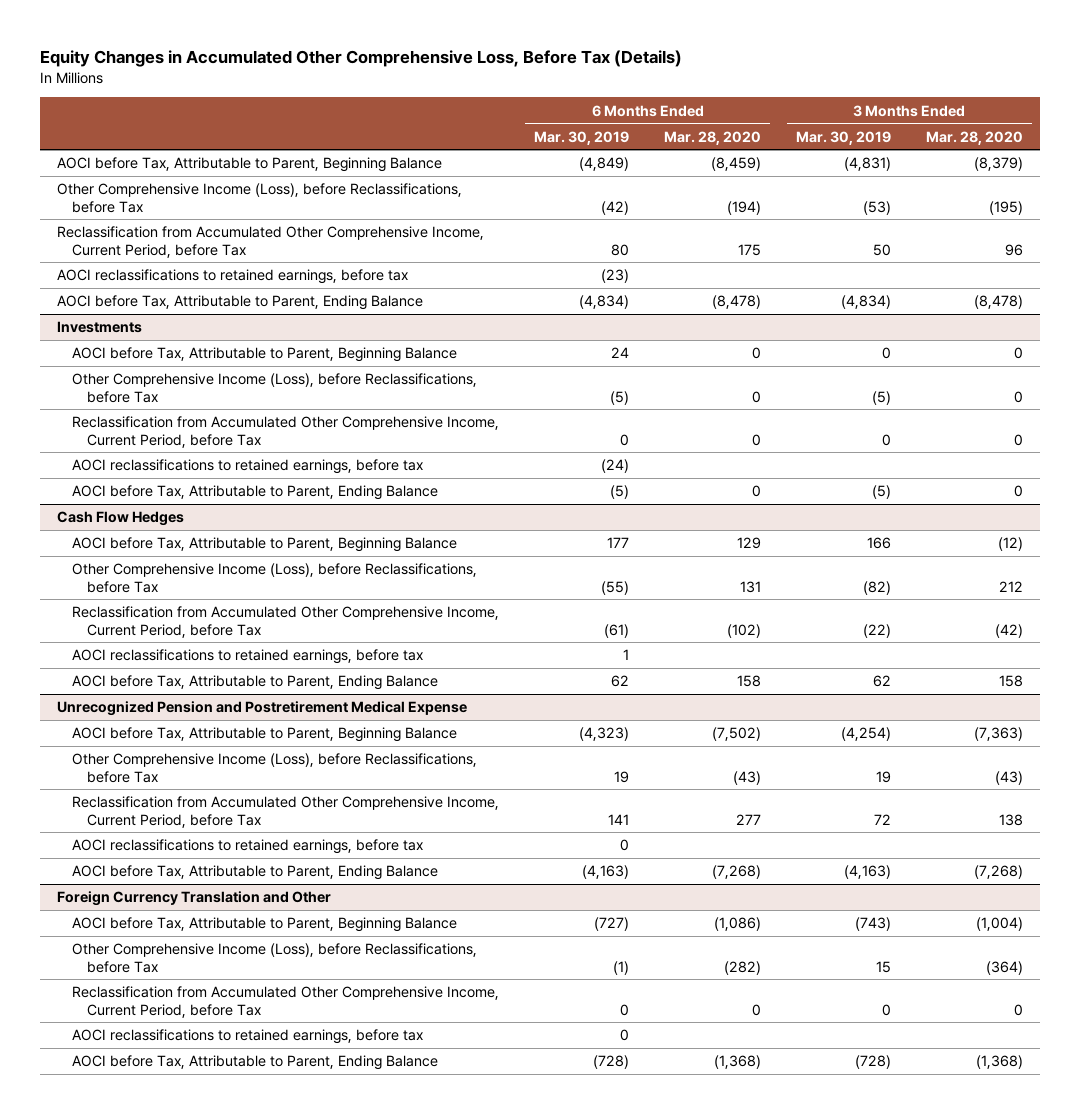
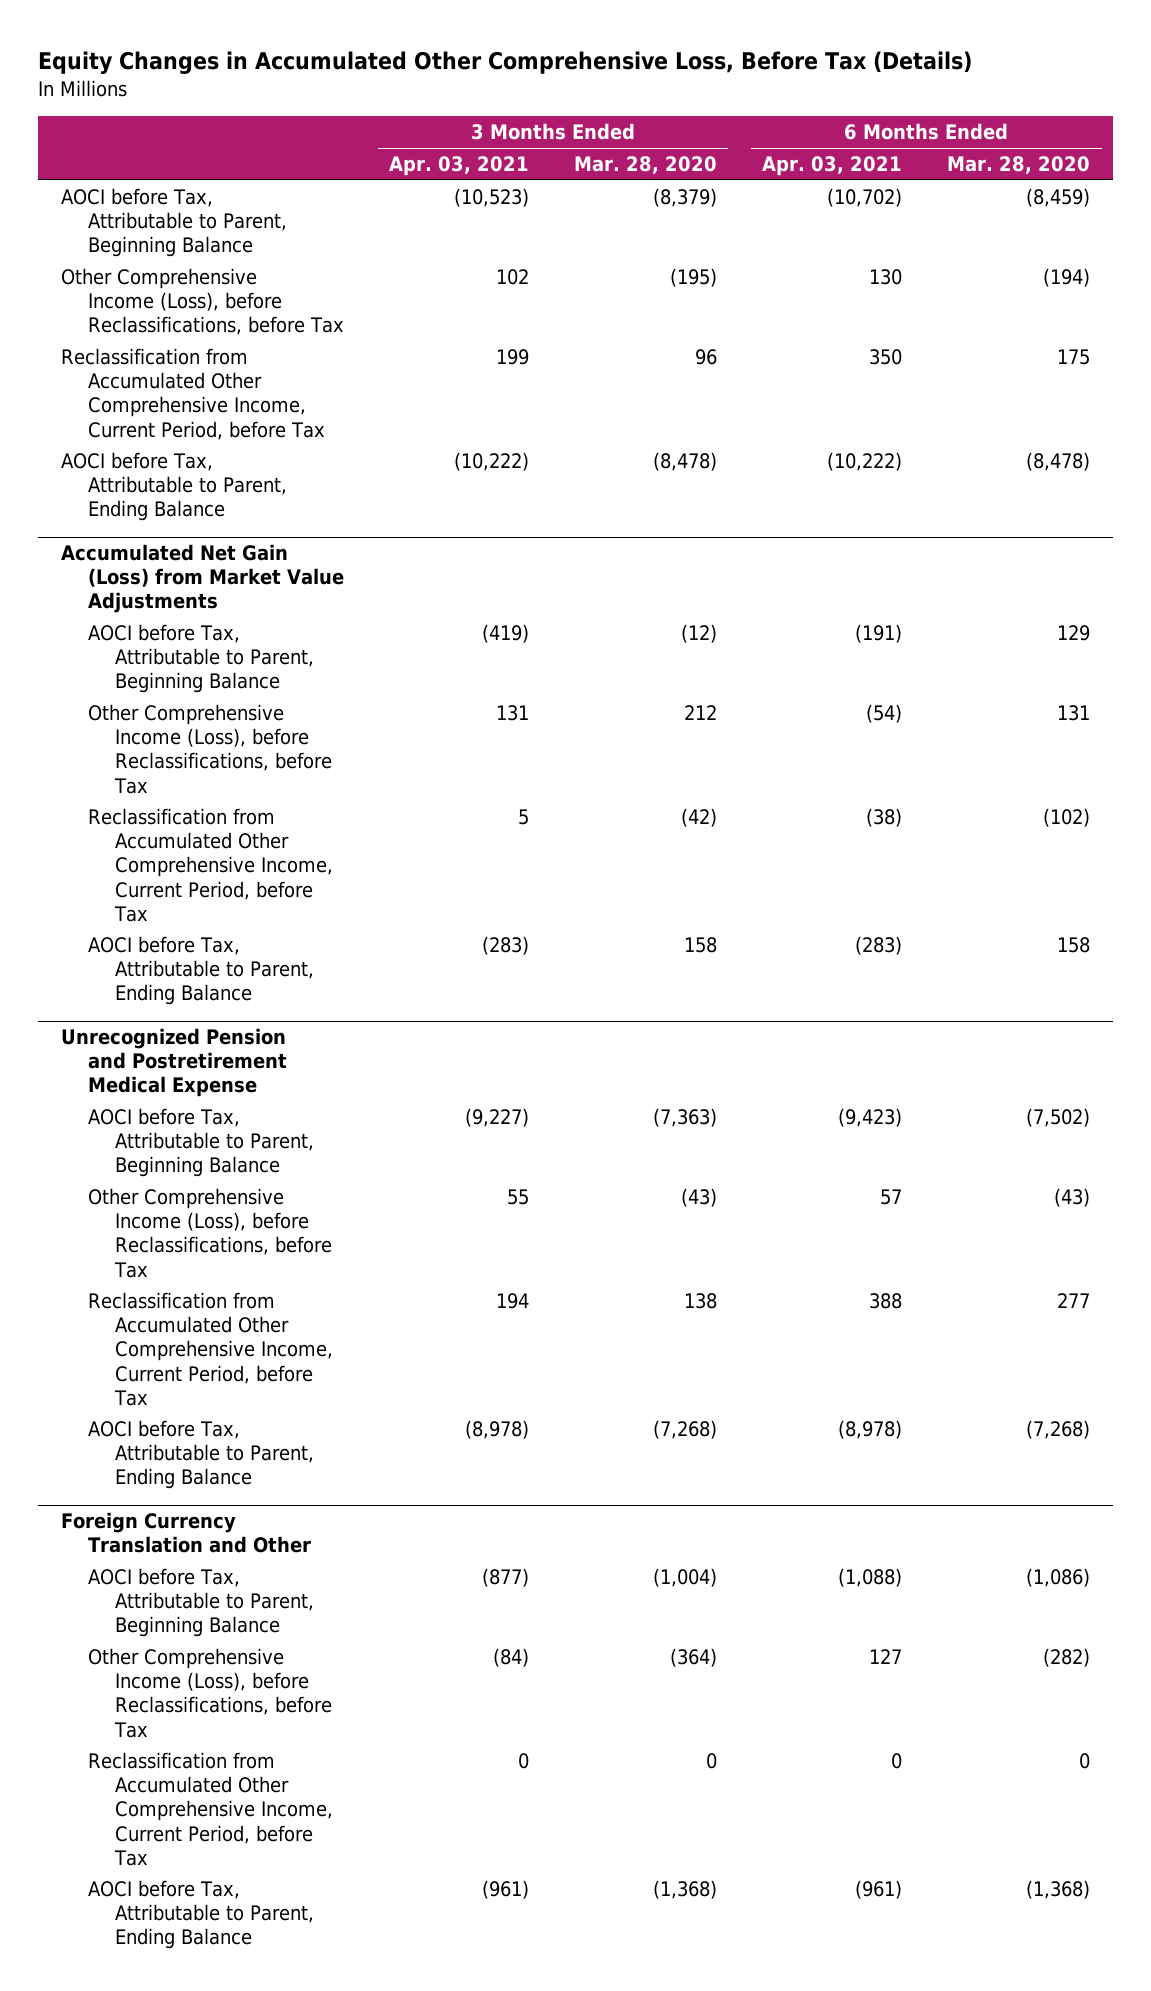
[534,130,630,145] Mar. 30, 2019 -> none
[795,130,891,145] Mar. 30, 2019 -> none
none -> [389,156,530,177] Apr. 03, 2021
none -> [762,156,903,177] Apr. 03, 2021
[57,269,409,285] AOCI reclassifications to retained earnings, before tax -> none
[57,321,143,334] Investments -> none
[72,347,458,363] AOCI before Tax, Attributable to Parent, Beginning Balance -> none
[72,373,478,403] Other Comprehensive Income (Loss), before Reclassifications, before Tax -> none
[72,416,500,448] Reclassification from Accumulated Other Comprehensive Income, Current Period, before Tax -> none
[72,459,424,475] AOCI reclassifications to retained earnings, before tax -> none
[72,485,439,501] AOCI before Tax, Attributable to Parent, Ending Balance -> none
[57,511,185,527] Cash Flow Hedges -> none
none -> [60,544,345,614] Accumulated Net Gain (Loss) from Market Value Adjustments
[72,649,424,665] AOCI reclassifications to retained earnings, before tax -> none
[72,839,424,855] AOCI reclassifications to retained earnings, before tax -> none
[72,1029,424,1045] AOCI reclassifications to retained earnings, before tax -> none

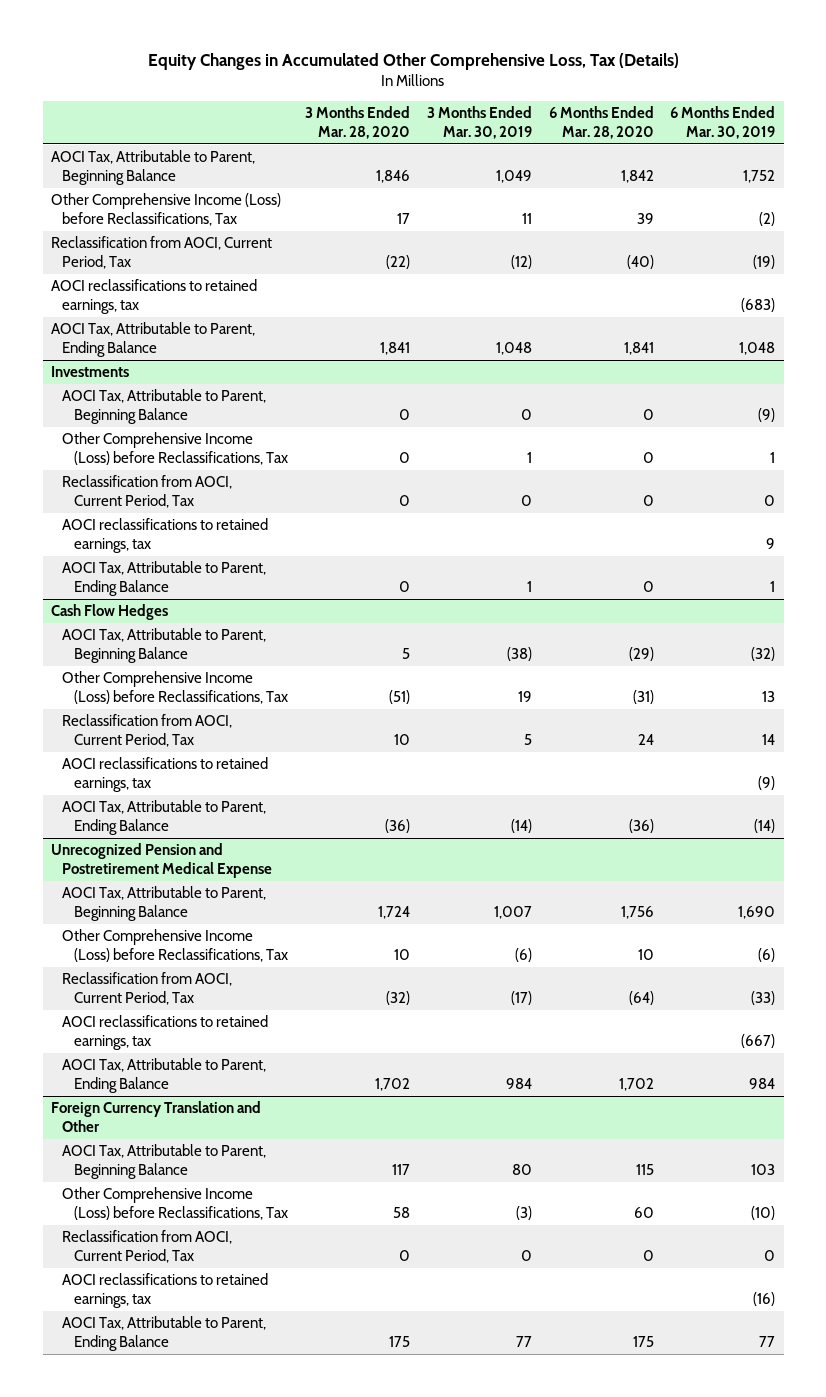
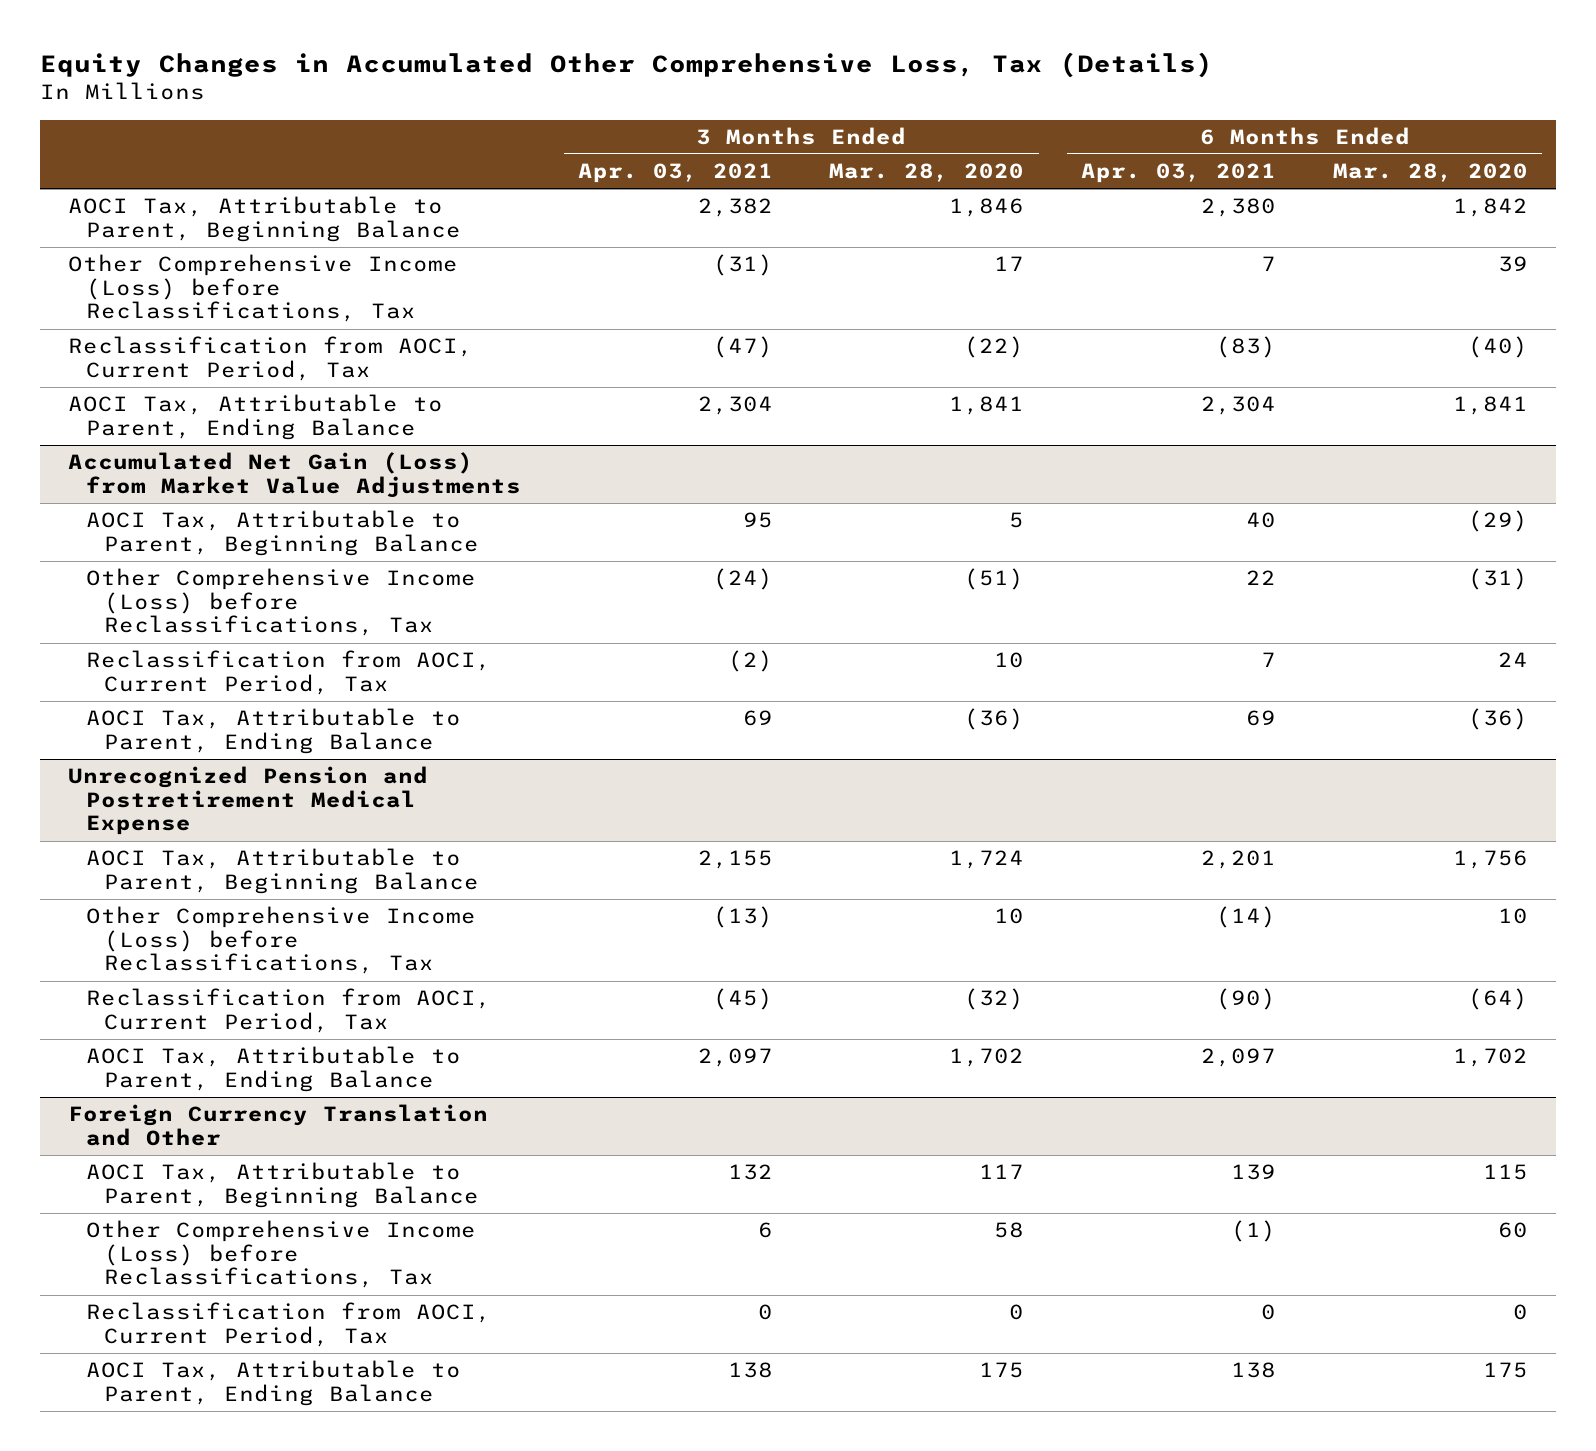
[426,106,532,139] 3 Months Ended Mar. 30, 2019 -> none
[670,106,776,139] 6 Months Ended Mar. 30, 2019 -> none
none -> [577,163,773,184] Apr. 03, 2021
none -> [1081,163,1277,184] Apr. 03, 2021
[51,279,258,314] AOCI reclassifications to retained earnings, tax -> none
[51,366,130,378] Investments -> none
[62,389,267,424] AOCI Tax, Attributable to Parent, Beginning Balance -> none
[62,432,288,465] Other Comprehensive Income (Loss) before Reclassifications, Tax -> none
[62,475,233,508] Reclassification from AOCI, Current Period, Tax -> none
[62,518,269,553] AOCI reclassifications to retained earnings, tax -> none
[62,561,267,596] AOCI Tax, Attributable to Parent, Ending Balance -> none
[51,604,169,621] Cash Flow Hedges -> none
none -> [68,452,522,498] Accumulated Net Gain (Loss) from Market Value Adjustments
[62,757,269,792] AOCI reclassifications to retained earnings, tax -> none
[62,1015,269,1050] AOCI reclassifications to retained earnings, tax -> none
[62,1273,269,1308] AOCI reclassifications to retained earnings, tax -> none

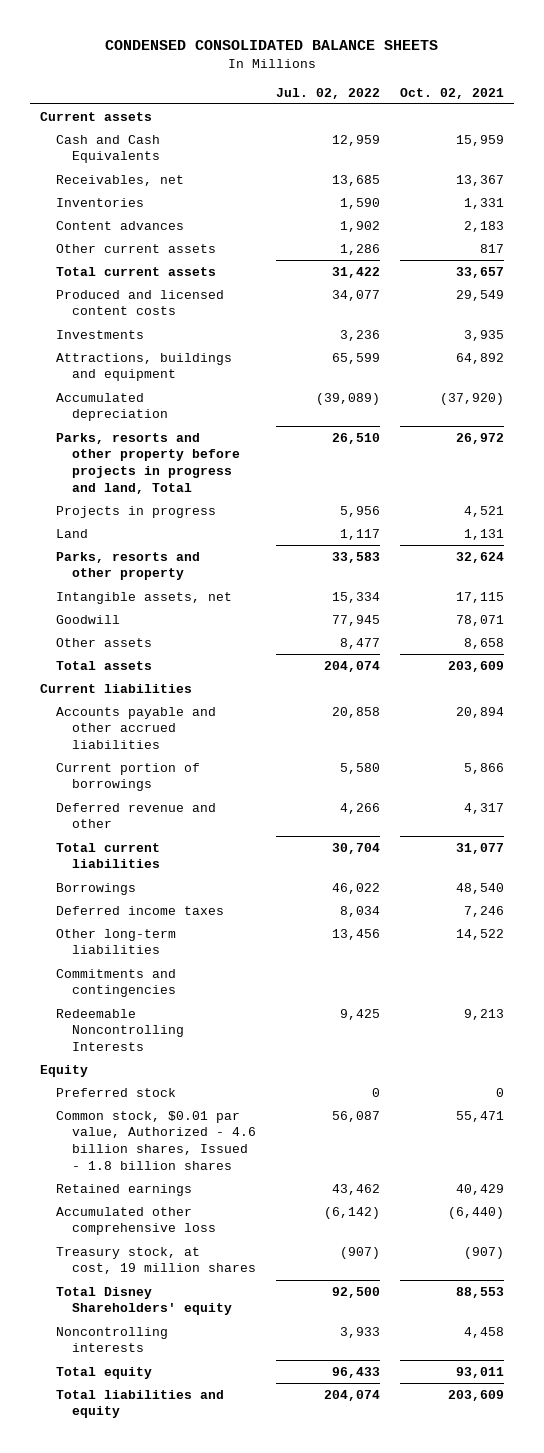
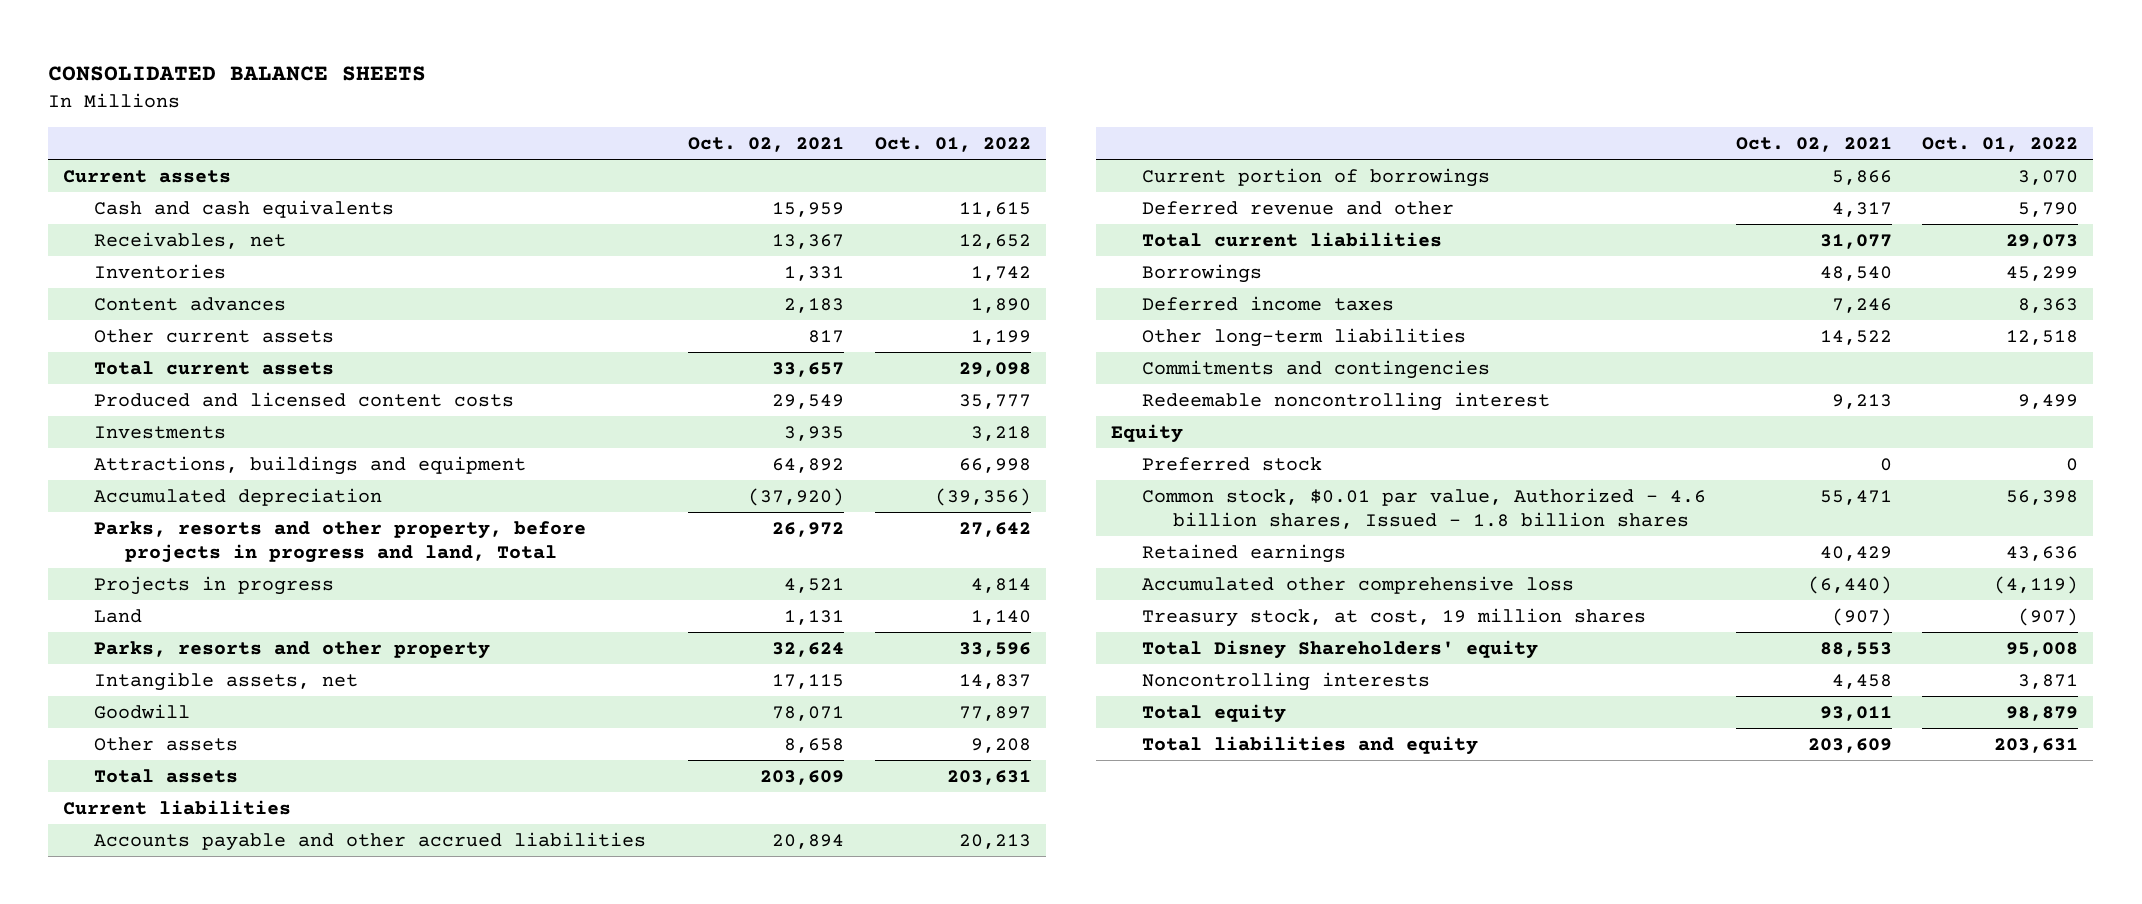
[104,40,438,51] CONDENSED CONSOLIDATED BALANCE SHEETS -> [48,65,427,81] CONSOLIDATED BALANCE SHEETS
[275,87,380,99] Jul. 02, 2022 -> none
none -> [874,136,1031,152] Oct. 01, 2022
[55,134,160,164] Cash and Cash Equivalents -> [94,200,395,219] Cash and cash equivalents
[55,432,240,494] Parks, resorts and other property before projects in progress and land, Total -> [94,521,587,563] Parks, resorts and other property, before projects in progress and land, Total
[55,1008,184,1052] Redeemable Noncontrolling Interests -> [1142,392,1551,412] Redeemable noncontrolling interest

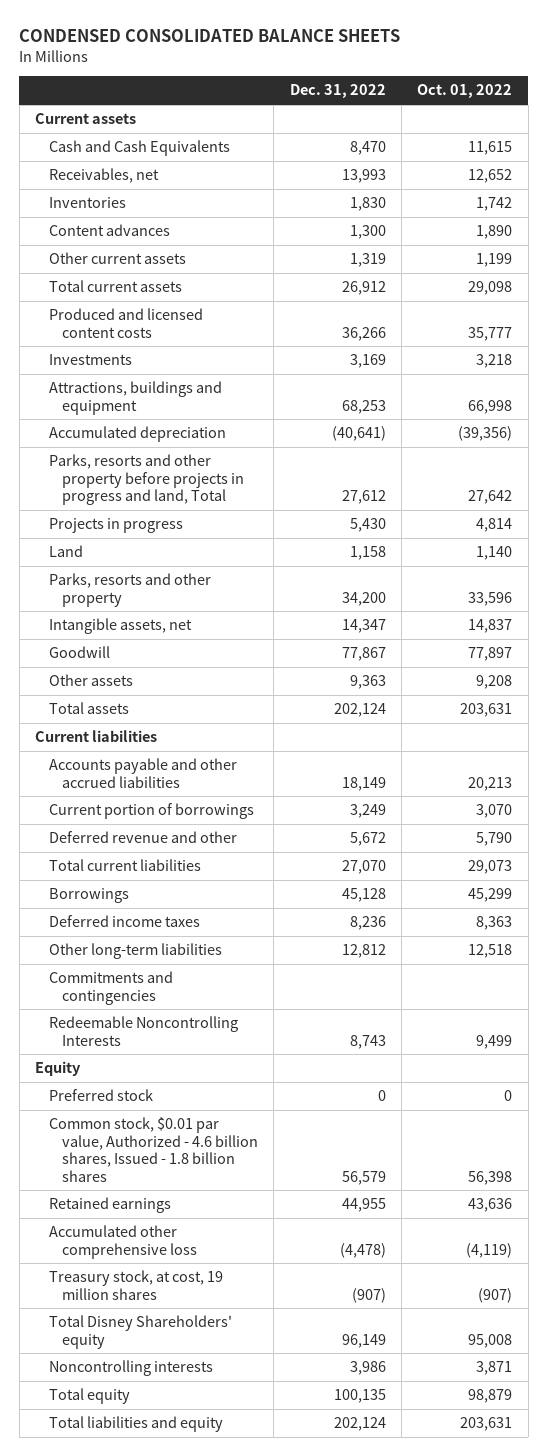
[48,65,427,81] CONSOLIDATED BALANCE SHEETS -> [19,28,401,42] CONDENSED CONSOLIDATED BALANCE SHEETS
[688,136,845,152] Oct. 02, 2021 -> none
none -> [289,84,386,99] Dec. 31, 2022
[94,200,395,219] Cash and cash equivalents -> [48,140,230,157] Cash and Cash Equivalents
[94,521,587,563] Parks, resorts and other property, before projects in progress and land, Total -> [48,454,245,506] Parks, resorts and other property before projects in progress and land, Total
[1142,392,1551,412] Redeemable noncontrolling interest -> [48,1016,238,1046] Redeemable Noncontrolling Interests

